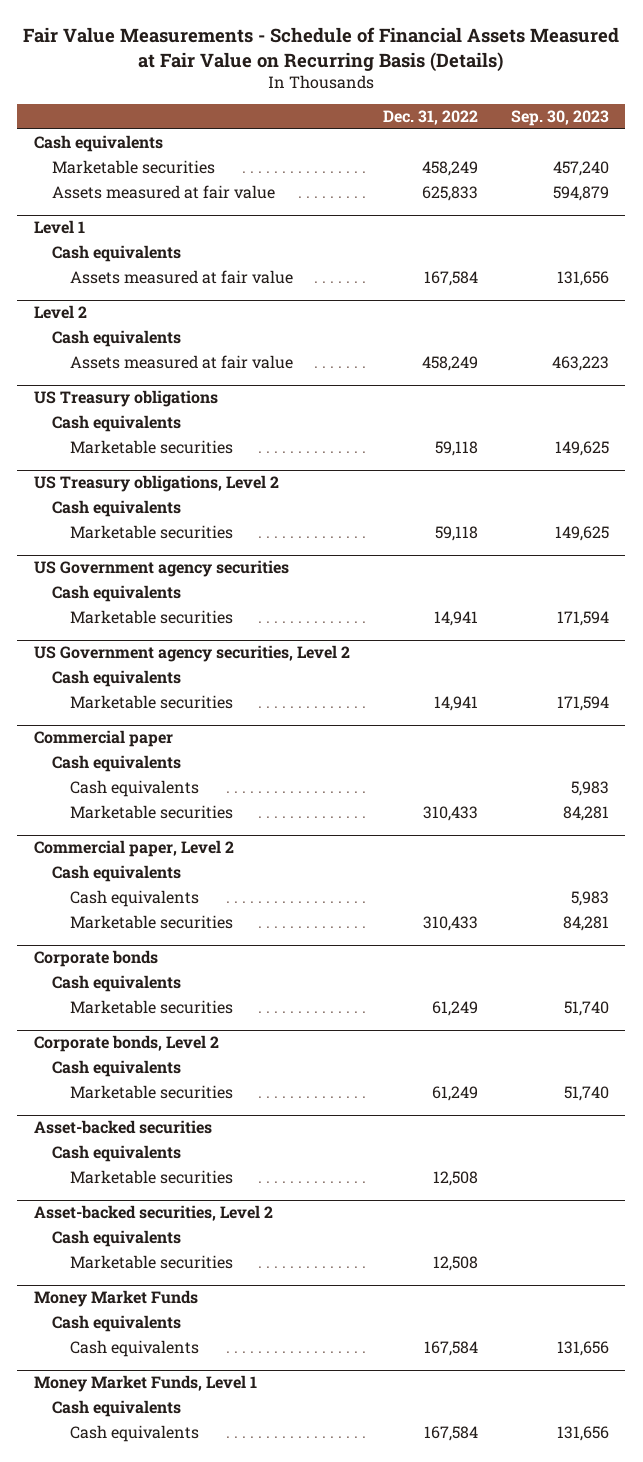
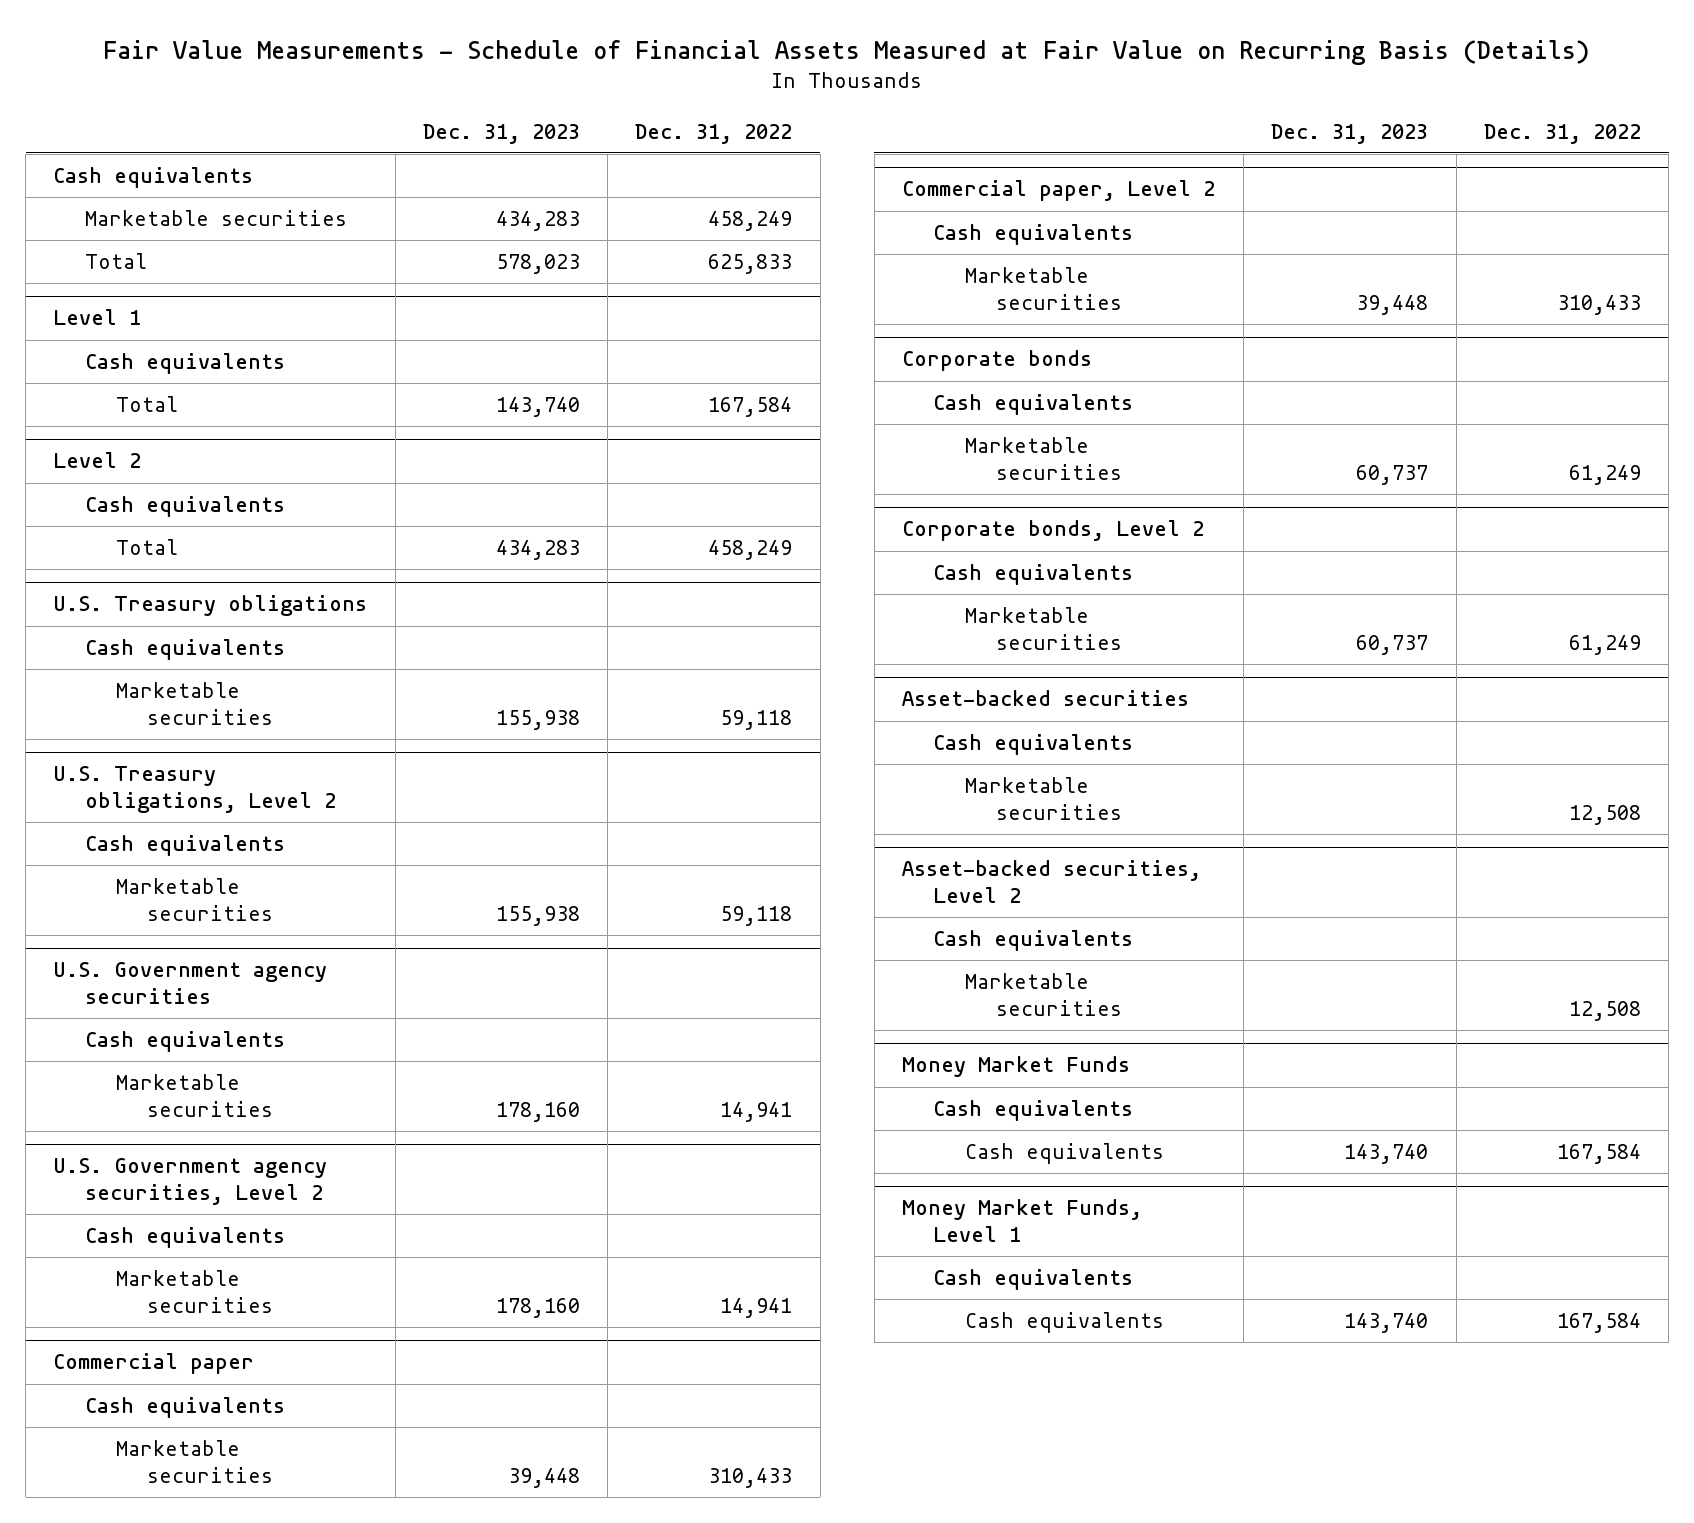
[510,110,609,127] Sep. 30, 2023 -> none
none -> [422,123,580,144] Dec. 31, 2023
[52,185,276,200] Assets measured at fair value -> [84,253,147,270] Total
[70,270,294,285] Assets measured at fair value -> [116,396,179,413] Total
[70,355,294,370] Assets measured at fair value -> [116,539,179,556] Total
[33,390,218,408] US Treasury obligations -> [53,595,368,617] U.S. Treasury obligations
[33,475,279,493] US Treasury obligations, Level 2 -> [53,766,336,814] U.S. Treasury obligations, Level 2
[33,560,289,578] US Government agency securities -> [53,962,328,1005] U.S. Government agency securities
[33,645,350,663] US Government agency securities, Level 2 -> [53,1158,328,1206] U.S. Government agency securities, Level 2
[70,780,200,798] Cash equivalents -> none
[70,890,200,908] Cash equivalents -> none

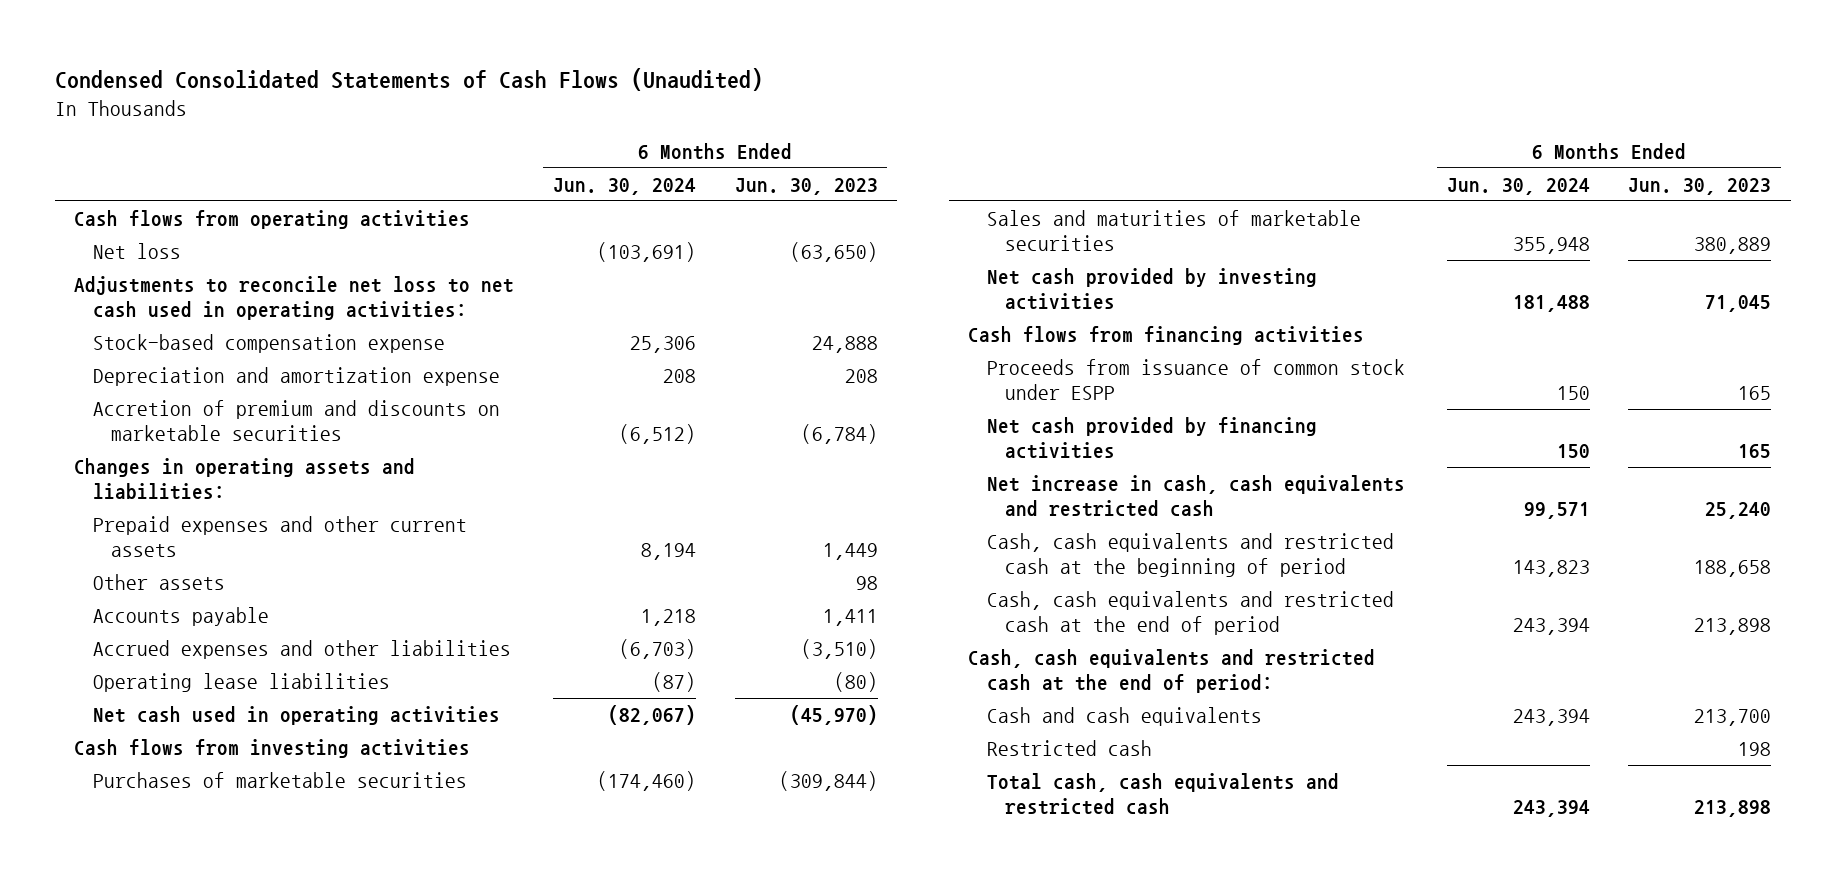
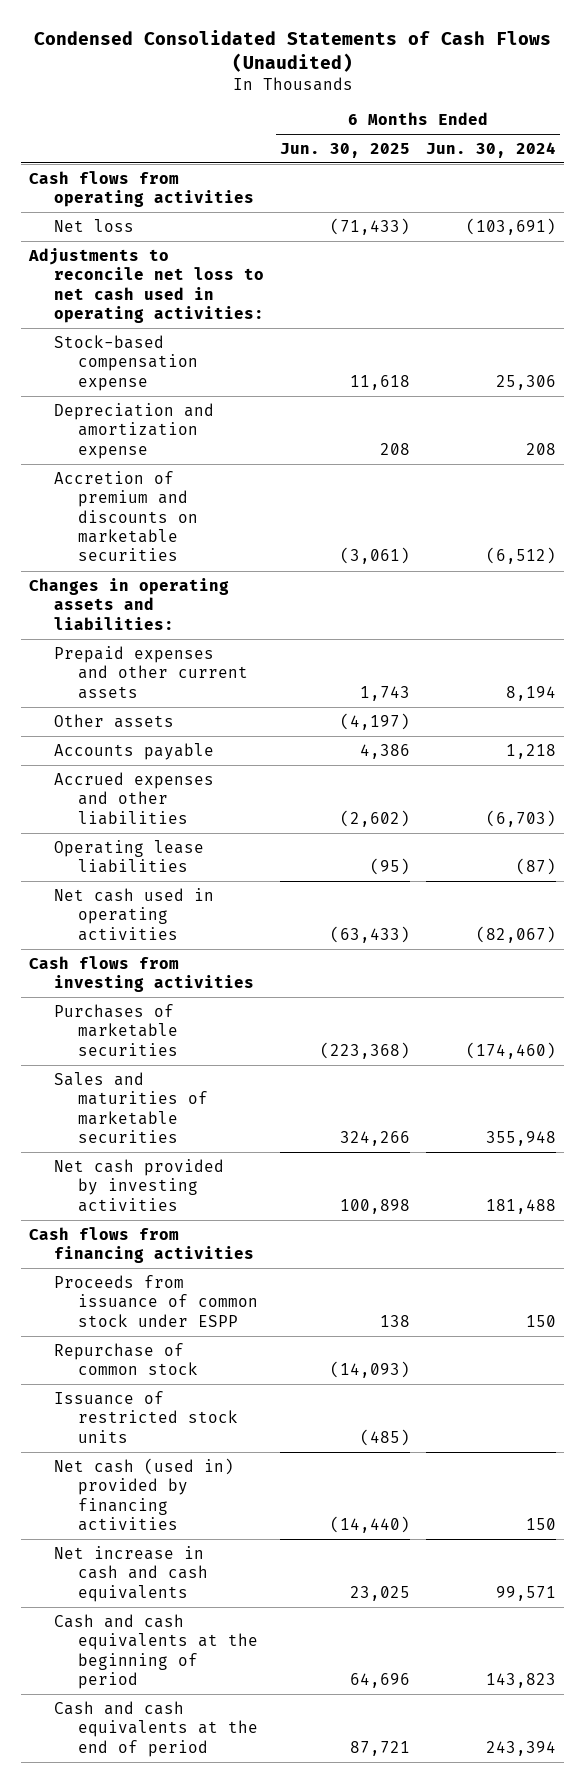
[734,177,878,195] Jun. 30, 2023 -> none
none -> [279,142,410,158] Jun. 30, 2025
[967,648,1375,694] Cash, cash equivalents and restricted cash at the end of period: -> none
[986,706,1262,726] Cash and cash equivalents -> none
[986,739,1152,756] Restricted cash -> none
[986,772,1339,816] Total cash, cash equivalents and restricted cash -> none
none -> [53,1342,199,1376] Repurchase of common stock
none -> [53,1390,239,1443] Issuance of restricted stock units
[986,416,1317,460] Net cash provided by financing activities -> [53,1457,234,1532] Net cash (used in) provided by financing activities
[986,474,1405,518] Net increase in cash, cash equivalents and restricted cash -> [53,1545,209,1602] Net increase in cash and cash equivalents
[986,532,1394,578] Cash, cash equivalents and restricted cash at the beginning of period -> [53,1613,259,1690] Cash and cash equivalents at the beginning of period
[986,590,1394,636] Cash, cash equivalents and restricted cash at the end of period -> [53,1700,259,1757] Cash and cash equivalents at the end of period

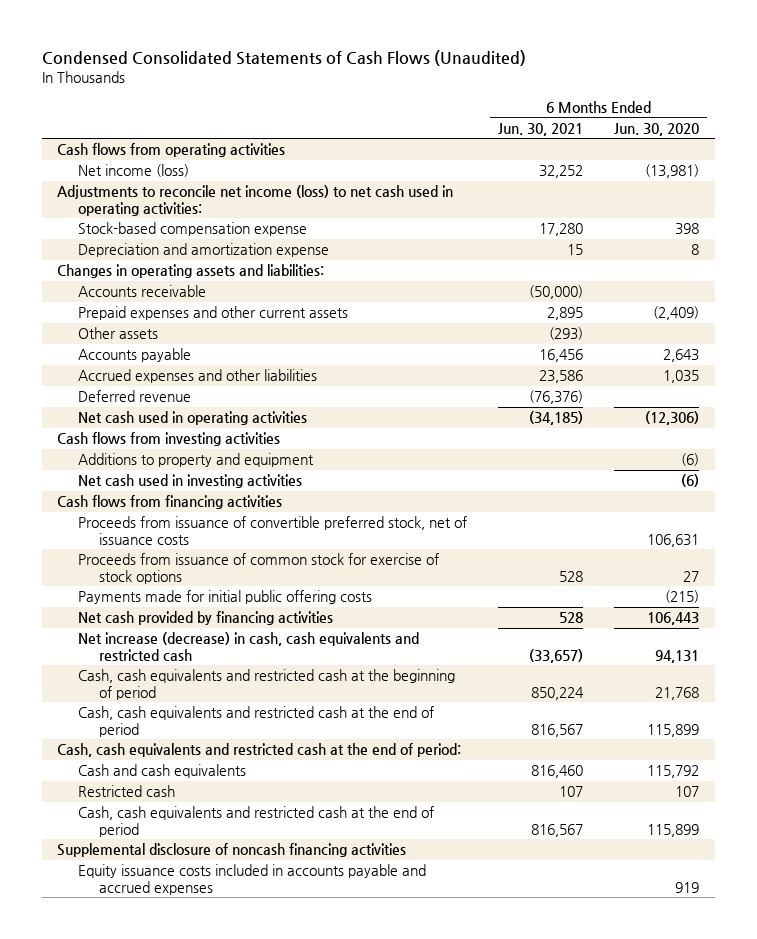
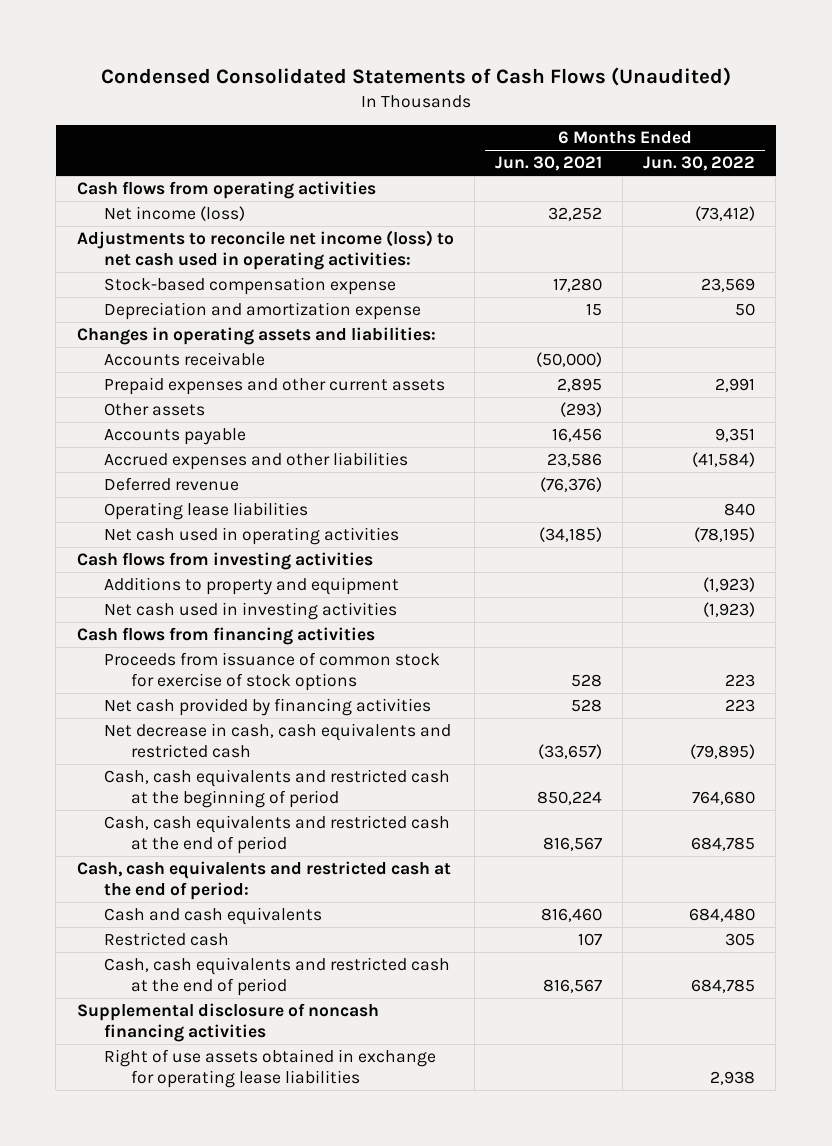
[614,122,700,136] Jun. 30, 2020 -> none
none -> [643,156,756,172] Jun. 30, 2022
none -> [103,502,308,521] Operating lease liabilities
[78,516,468,545] Proceeds from issuance of convertible preferred stock, net of issuance costs -> none
[78,590,373,605] Payments made for initial public offering costs -> none
[78,632,420,661] Net increase (decrease) in cash, cash equivalents and restricted cash -> [103,723,451,759] Net decrease in cash, cash equivalents and restricted cash
[78,864,427,895] Equity issuance costs included in accounts payable and accrued expenses -> none
none -> [103,1049,436,1089] Right of use assets obtained in exchange for operating lease liabilities

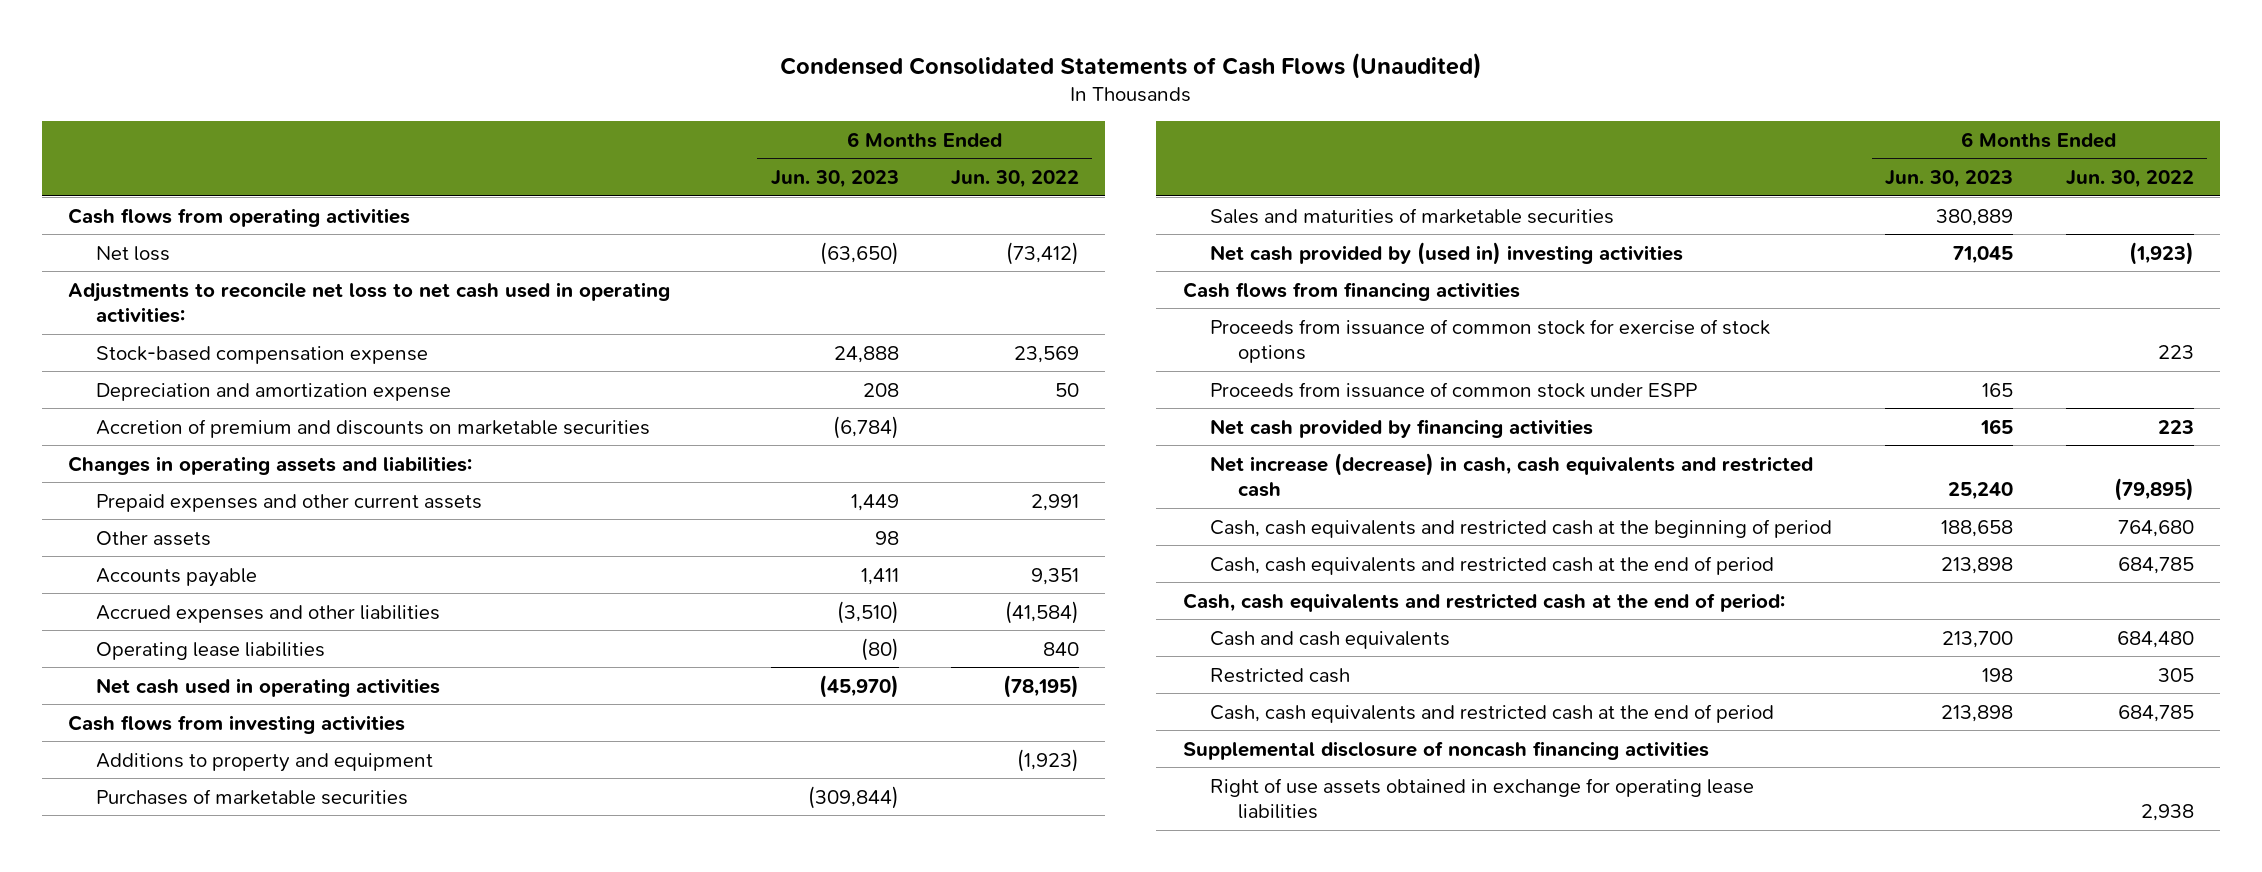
[494,156,602,172] Jun. 30, 2021 -> none
none -> [770,170,899,189] Jun. 30, 2023
[103,206,245,222] Net income (loss) -> [95,245,170,261] Net loss
[76,230,454,271] Adjustments to reconcile net income (loss) to net cash used in operating activities: -> [68,281,671,323] Adjustments to reconcile net loss to net cash used in operating activities:
none -> [95,418,650,438] Accretion of premium and discounts on marketable securities
[103,352,265,367] Accounts receivable -> none
[103,477,239,492] Deferred revenue -> none
none -> [95,788,408,805] Purchases of marketable securities
none -> [1210,207,1615,224] Sales and maturities of marketable securities
[103,602,397,621] Net cash used in investing activities -> [1210,241,1684,265] Net cash provided by (used in) investing activities
none -> [1210,381,1698,398] Proceeds from issuance of common stock under ESPP
[103,723,451,759] Net decrease in cash, cash equivalents and restricted cash -> [1210,452,1814,497] Net increase (decrease) in cash, cash equivalents and restricted cash

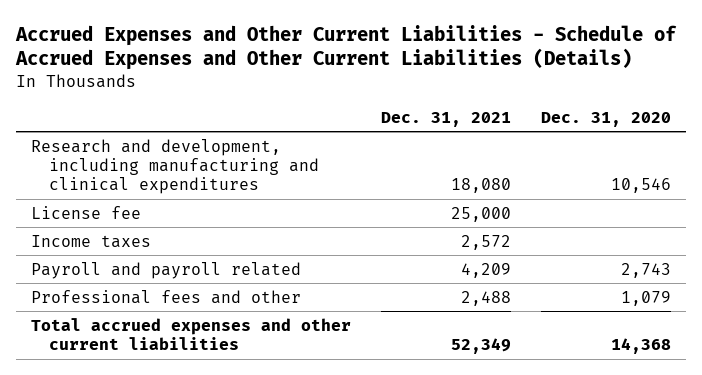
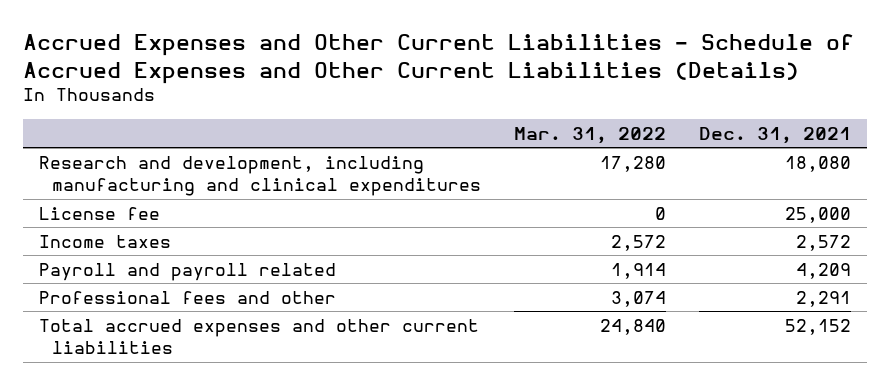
[540,111,671,127] Dec. 31, 2020 -> none
none -> [514,126,667,144] Mar. 31, 2022
[460,290,511,306] 2,488 -> [795,290,851,307] 2,291
[450,338,511,355] 52,349 -> [784,318,851,335] 52,152

